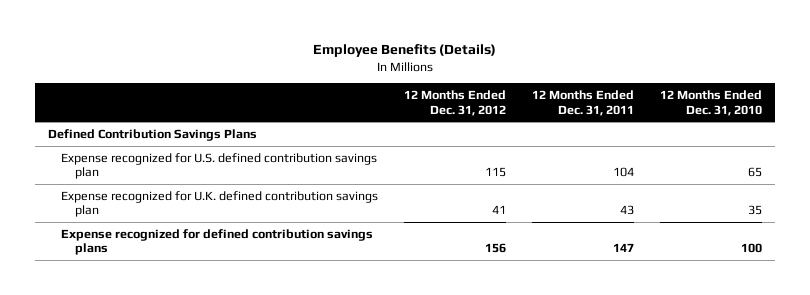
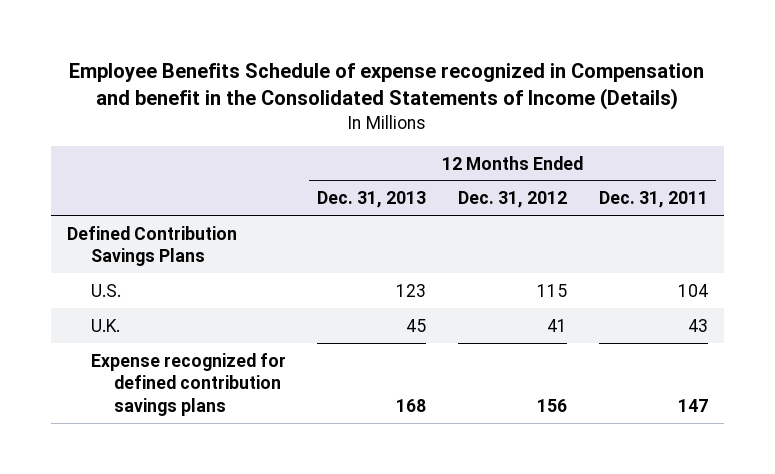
[313,44,497,58] Employee Benefits (Details) -> [69,63,705,111] Employee Benefits Schedule of expense recognized in Compensation and benefit in the Consolidated Statements of Income (Details)
[660,90,763,116] 12 Months Ended Dec. 31, 2010 -> none
none -> [317,191,427,209] Dec. 31, 2013
[61,152,378,180] Expense recognized for U.S. defined contribution savings plan -> [90,283,121,297] U.S.
[61,190,379,218] Expense recognized for U.K. defined contribution savings plan -> [90,318,120,332] U.K.

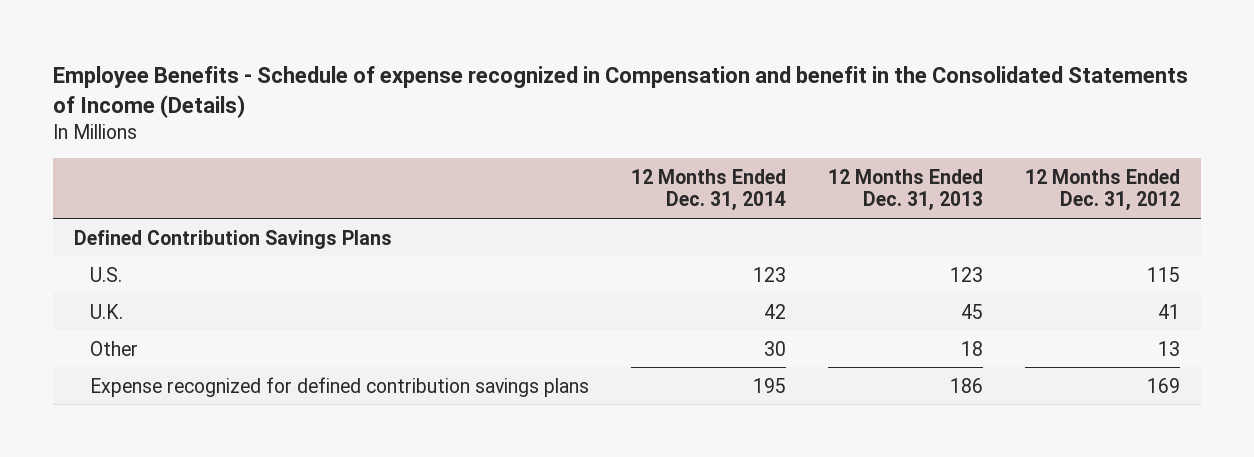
[69,63,705,111] Employee Benefits Schedule of expense recognized in Compensation and benefit in the Consolidated Statements of Income (Details) -> [52,65,1188,118] Employee Benefits - Schedule of expense recognized in Compensation and benefit in the Consolidated Statements of Income (Details)
[598,191,708,209] Dec. 31, 2011 -> none
none -> [631,168,787,212] 12 Months Ended Dec. 31, 2014
none -> [90,340,139,356] Other
[396,398,427,412] 168 -> [950,377,984,393] 186
[537,398,568,412] 156 -> [1147,377,1181,393] 169

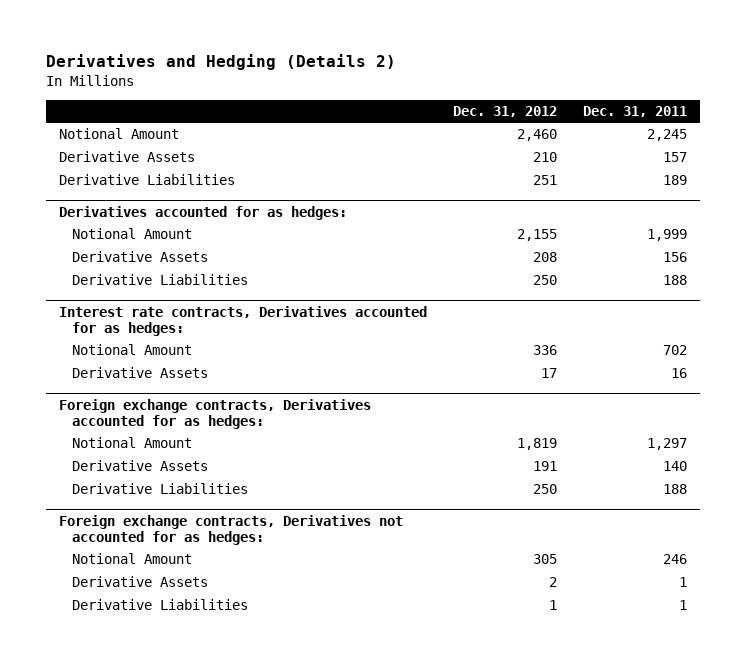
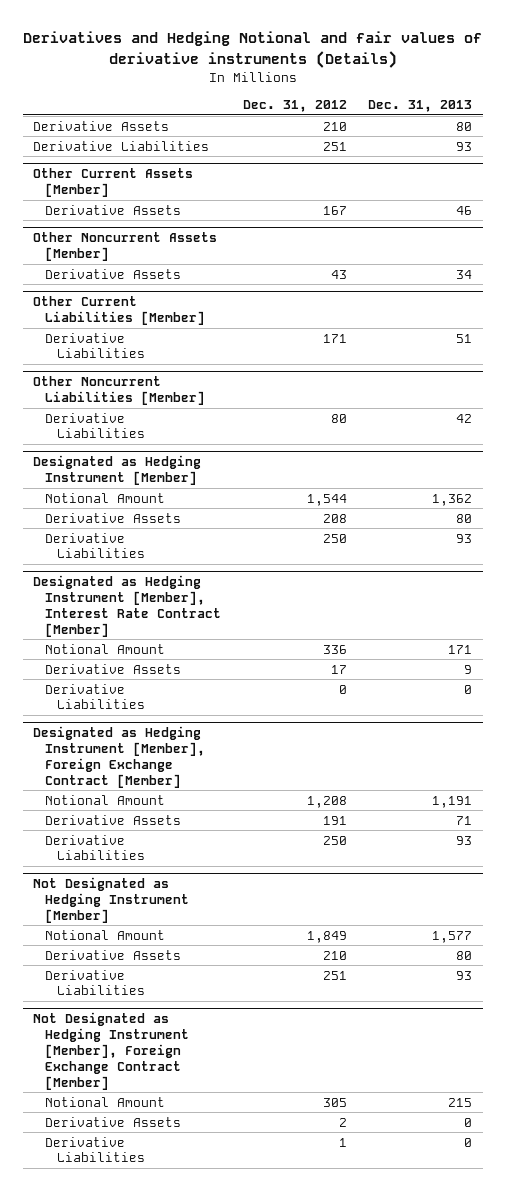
[45,54,396,71] Derivatives and Hedging (Details 2) -> [22,31,482,68] Derivatives and Hedging Notional and fair values of derivative instruments (Details)
[583,106,688,118] Dec. 31, 2011 -> none
none -> [368,100,473,113] Dec. 31, 2013
[58,128,179,140] Notional Amount -> none
[58,205,347,220] Derivatives accounted for as hedges: -> none
none -> [33,168,194,198] Other Current Assets [Member]
none -> [45,204,182,215] Derivative Assets
none -> [33,232,218,262] Other Noncurrent Assets [Member]
none -> [45,268,182,279] Derivative Assets
none -> [33,296,206,326] Other Current Liabilities [Member]
none -> [45,332,146,359] Derivative Liabilities
none -> [33,376,206,406] Other Noncurrent Liabilities [Member]
none -> [45,412,146,439] Derivative Liabilities
none -> [33,455,202,486] Designated as Hedging Instrument [Member]
[516,229,557,242] 2,155 -> [306,493,347,506] 1,544
[58,305,427,337] Interest rate contracts, Derivatives accounted for as hedges: -> none
none -> [33,575,222,638] Designated as Hedging Instrument [Member], Interest Rate Contract [Member]
[58,398,371,430] Foreign exchange contracts, Derivatives accounted for as hedges: -> none
none -> [45,683,146,710] Derivative Liabilities
none -> [33,726,206,789] Designated as Hedging Instrument [Member], Foreign Exchange Contract [Member]
[516,438,557,451] 1,819 -> [306,795,347,808] 1,208
[58,514,403,546] Foreign exchange contracts, Derivatives not accounted for as hedges: -> none
none -> [33,877,190,924] Not Designated as Hedging Instrument [Member]
none -> [45,929,166,940] Notional Amount
none -> [45,949,182,960] Derivative Assets
none -> [45,969,146,996] Derivative Liabilities
none -> [33,1012,190,1090] Not Designated as Hedging Instrument [Member], Foreign Exchange Contract [Member]

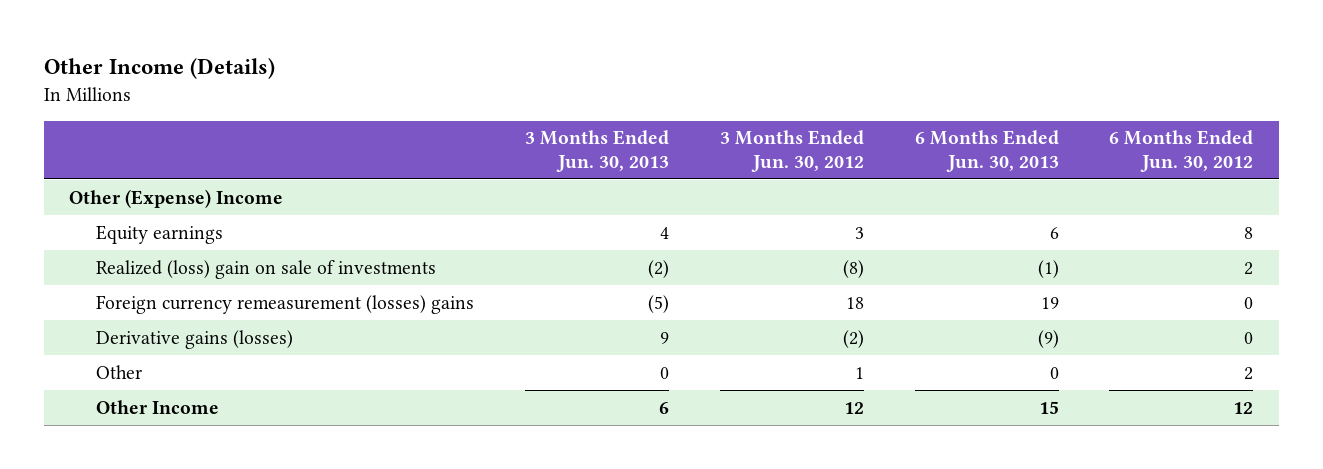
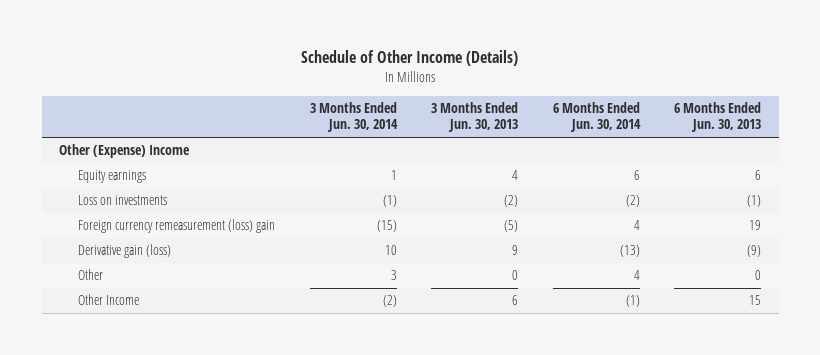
[43,58,275,80] Other Income (Details) -> [301,50,519,67] Schedule of Other Income (Details)
[719,130,864,172] 3 Months Ended Jun. 30, 2012 -> none
[1109,130,1254,172] 6 Months Ended Jun. 30, 2012 -> none
none -> [309,101,398,133] 3 Months Ended Jun. 30, 2014
none -> [552,101,641,133] 6 Months Ended Jun. 30, 2014
[95,259,436,279] Realized (loss) gain on sale of investments -> [78,195,168,206] Loss on investments
[95,294,474,314] Foreign currency remeasurement (losses) gains -> [78,219,276,234] Foreign currency remeasurement (loss) gain
[95,329,293,349] Derivative gains (losses) -> [78,244,172,259] Derivative gain (loss)

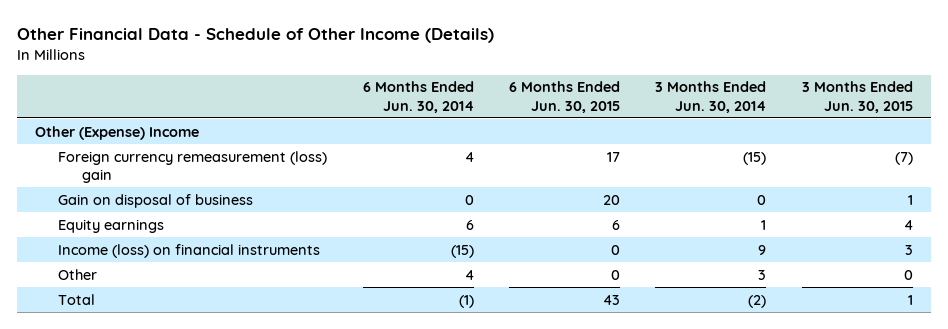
[301,50,519,67] Schedule of Other Income (Details) -> [17,28,495,44] Other Financial Data - Schedule of Other Income (Details)
[431,101,519,133] 3 Months Ended Jun. 30, 2013 -> none
[674,101,762,133] 6 Months Ended Jun. 30, 2013 -> none
none -> [509,81,621,113] 6 Months Ended Jun. 30, 2015
none -> [801,81,913,113] 3 Months Ended Jun. 30, 2015
[78,195,168,206] Loss on investments -> none
[78,244,172,259] Derivative gain (loss) -> none
none -> [58,193,254,208] Gain on disposal of business
[78,170,147,184] Equity earnings -> [58,218,165,233] Equity earnings
none -> [58,243,321,258] Income (loss) on financial instruments
[78,294,140,306] Other Income -> [58,293,96,305] Total

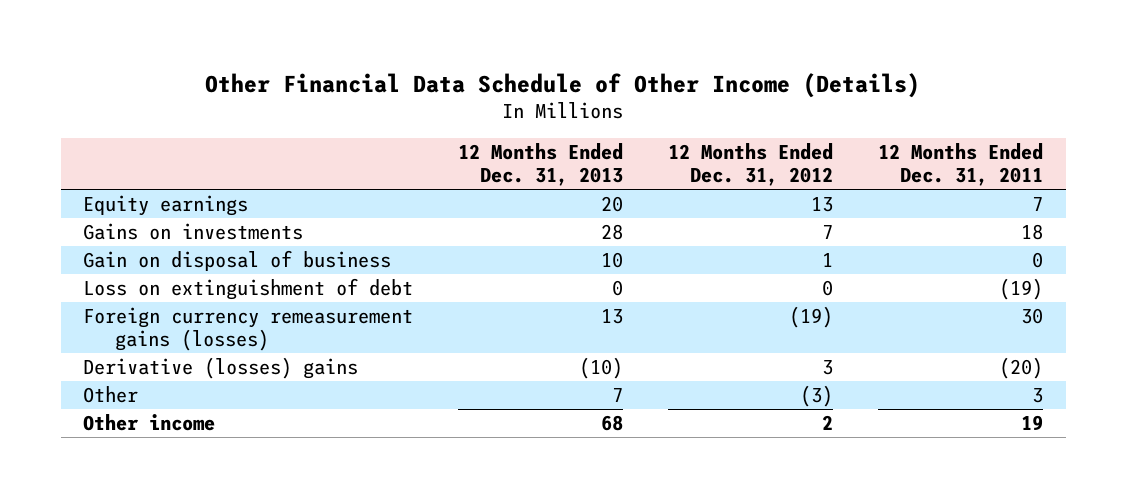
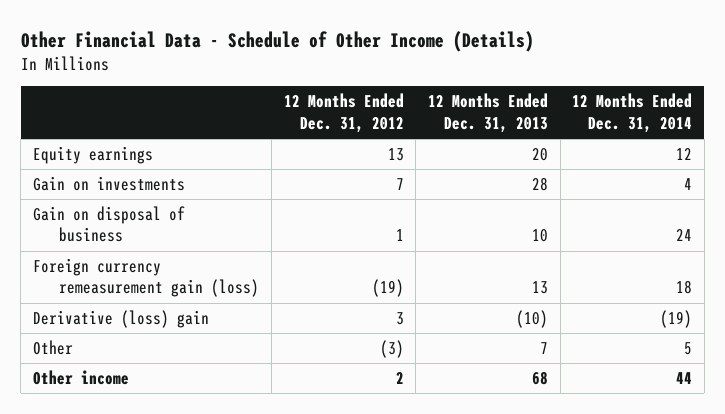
[205,72,921,98] Other Financial Data Schedule of Other Income (Details) -> [20,30,534,52] Other Financial Data - Schedule of Other Income (Details)
[878,143,1044,187] 12 Months Ended Dec. 31, 2011 -> none
none -> [572,93,693,133] 12 Months Ended Dec. 31, 2014
[83,222,304,240] Gains on investments -> [33,175,186,191] Gain on investments
[83,277,414,300] Loss on extinguishment of debt -> none
[83,306,414,351] Foreign currency remeasurement gains (losses) -> [33,257,260,298] Foreign currency remeasurement gain (loss)
[83,356,359,379] Derivative (losses) gains -> [33,309,210,328] Derivative (loss) gain

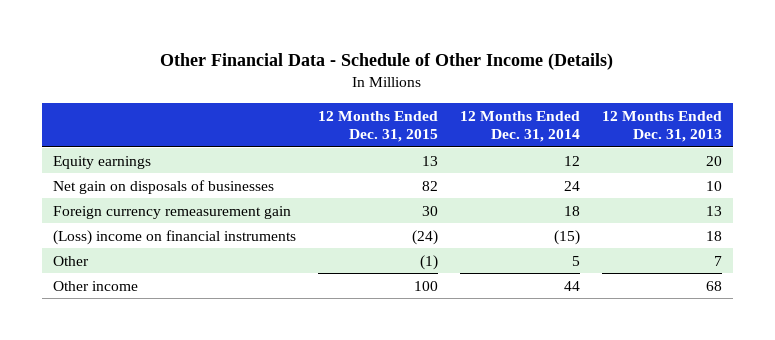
[283,93,404,133] 12 Months Ended Dec. 31, 2012 -> none
none -> [317,110,438,143] 12 Months Ended Dec. 31, 2015
[33,175,186,191] Gain on investments -> none
[33,309,210,328] Derivative (loss) gain -> none
[33,205,186,243] Gain on disposal of business -> [53,179,275,194] Net gain on disposals of businesses
[33,257,260,298] Foreign currency remeasurement gain (loss) -> [53,205,292,219] Foreign currency remeasurement gain
none -> [53,229,297,245] (Loss) income on financial instruments

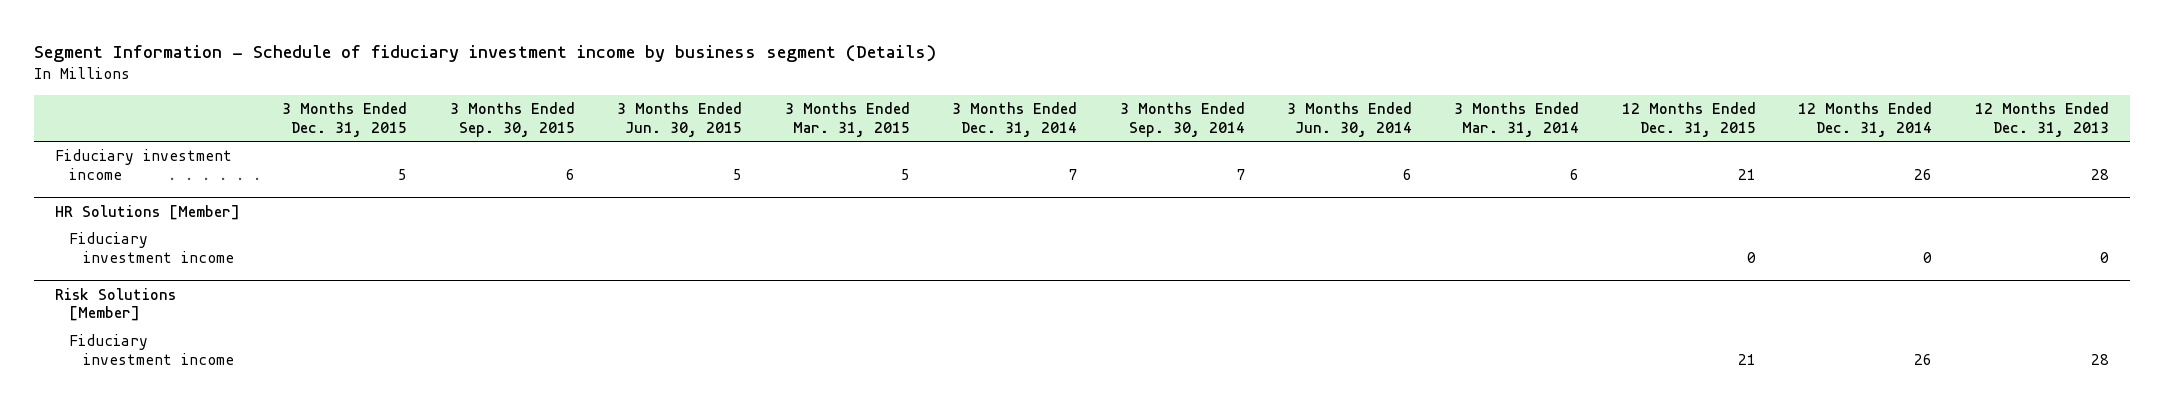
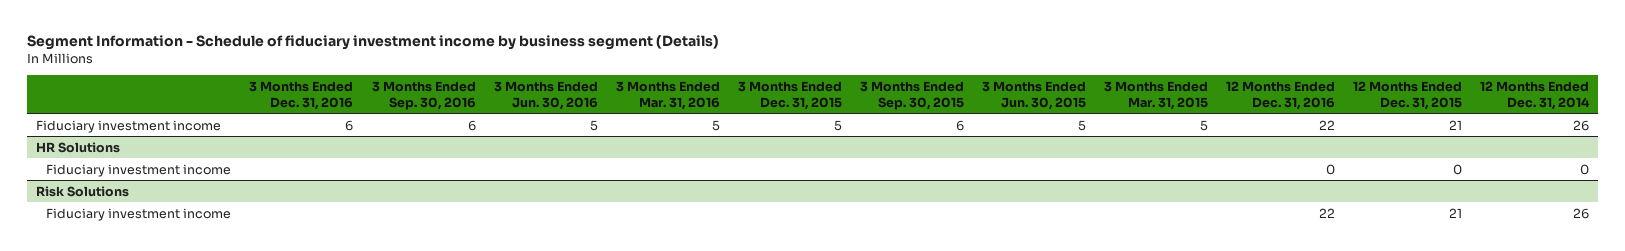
[952,102,1078,137] 3 Months Ended Dec. 31, 2014 -> none
[1119,102,1245,137] 3 Months Ended Sep. 30, 2014 -> none
[1287,102,1413,137] 3 Months Ended Jun. 30, 2014 -> none
[1454,102,1580,137] 3 Months Ended Mar. 31, 2014 -> none
[1974,102,2109,137] 12 Months Ended Dec. 31, 2013 -> none
none -> [249,80,354,110] 3 Months Ended Dec. 31, 2016
none -> [371,80,476,110] 3 Months Ended Sep. 30, 2016
none -> [493,80,598,110] 3 Months Ended Jun. 30, 2016
none -> [615,80,720,110] 3 Months Ended Mar. 31, 2016
none -> [1225,80,1335,110] 12 Months Ended Dec. 31, 2016
[55,204,241,220] HR Solutions [Member] -> [36,141,121,153] HR Solutions
[55,287,177,322] Risk Solutions [Member] -> [36,185,130,197] Risk Solutions

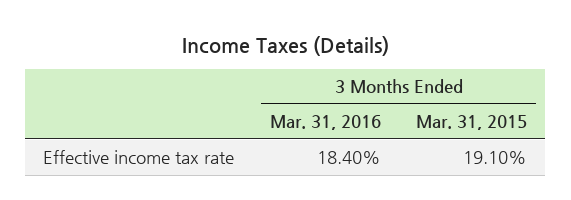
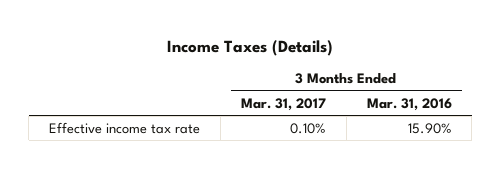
[416,115,528,131] Mar. 31, 2015 -> none
none -> [240,97,326,111] Mar. 31, 2017
[316,151,381,165] 18.40% -> [407,123,452,135] 15.90%

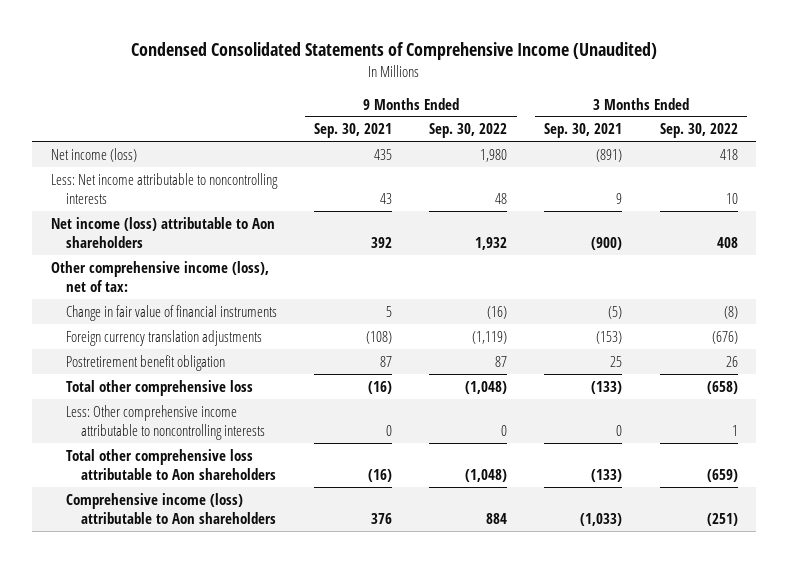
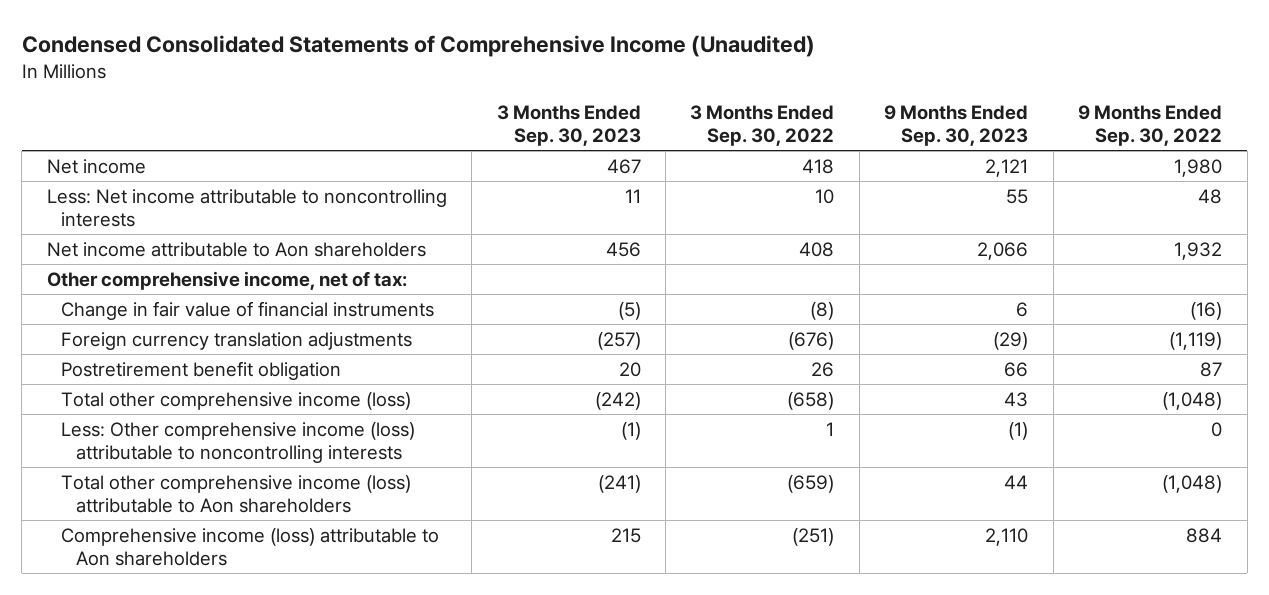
[314,123,393,139] Sep. 30, 2021 -> none
[544,123,623,139] Sep. 30, 2021 -> none
none -> [496,104,641,147] 3 Months Ended Sep. 30, 2023
none -> [884,104,1029,147] 9 Months Ended Sep. 30, 2023
[50,147,137,162] Net income (loss) -> [46,158,146,174] Net income
[50,216,275,248] Net income (loss) attributable to Aon shareholders -> [46,241,426,257] Net income attributable to Aon shareholders
[50,260,269,292] Other comprehensive income (loss), net of tax: -> [46,270,407,290] Other comprehensive income, net of tax:
[66,379,254,396] Total other comprehensive loss -> [61,391,412,410] Total other comprehensive income (loss)
[66,404,266,440] Less: Other comprehensive income attributable to noncontrolling interests -> [61,421,416,464] Less: Other comprehensive income (loss) attributable to noncontrolling interests
[66,448,277,480] Total other comprehensive loss attributable to Aon shareholders -> [61,474,412,514] Total other comprehensive income (loss) attributable to Aon shareholders

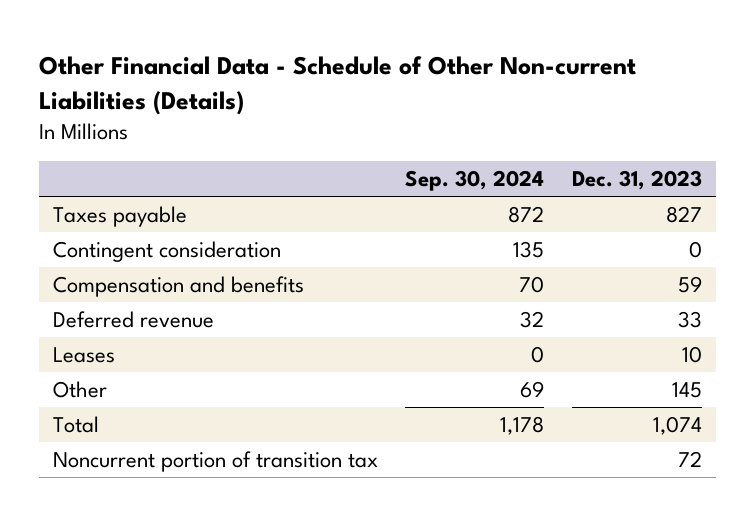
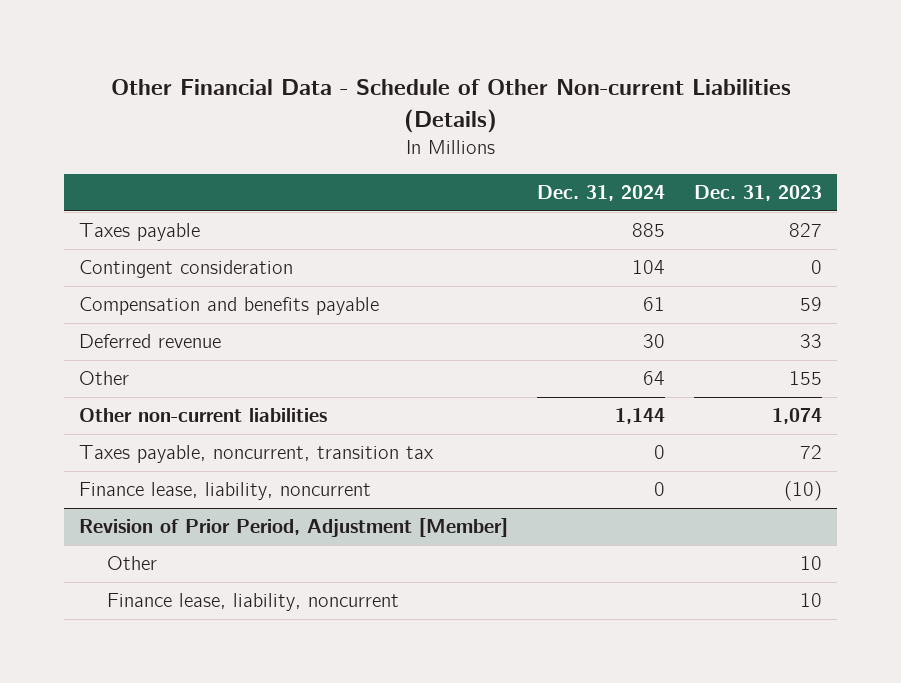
[405,169,545,191] Sep. 30, 2024 -> none
none -> [537,185,666,202] Dec. 31, 2024
[52,275,304,297] Compensation and benefits -> [78,297,379,316] Compensation and benefits payable
[52,346,115,363] Leases -> none
[671,381,702,398] 145 -> [789,371,823,386] 155
[52,415,99,433] Total -> [78,408,327,423] Other non-current liabilities
[52,450,378,472] Noncurrent portion of transition tax -> [78,445,434,464] Taxes payable, noncurrent, transition tax
none -> [78,482,371,501] Finance lease, liability, noncurrent
none -> [78,518,508,538] Revision of Prior Period, Adjustment [Member]
none -> [107,556,158,571] Other
none -> [107,593,400,612] Finance lease, liability, noncurrent

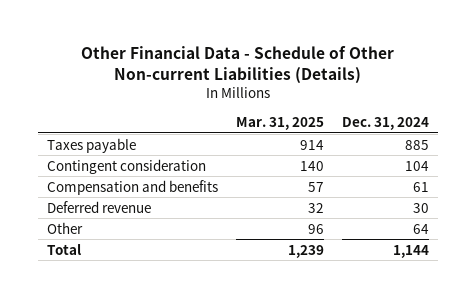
[694,185,823,202] Dec. 31, 2023 -> none
none -> [235,116,324,130] Mar. 31, 2025
[78,297,379,316] Compensation and benefits payable -> [46,179,218,195] Compensation and benefits
[78,445,434,464] Taxes payable, noncurrent, transition tax -> none
[78,482,371,501] Finance lease, liability, noncurrent -> none
[78,518,508,538] Revision of Prior Period, Adjustment [Member] -> none
[107,556,158,571] Other -> none
[107,593,400,612] Finance lease, liability, noncurrent -> none
[78,408,327,423] Other non-current liabilities -> [46,243,81,255] Total

